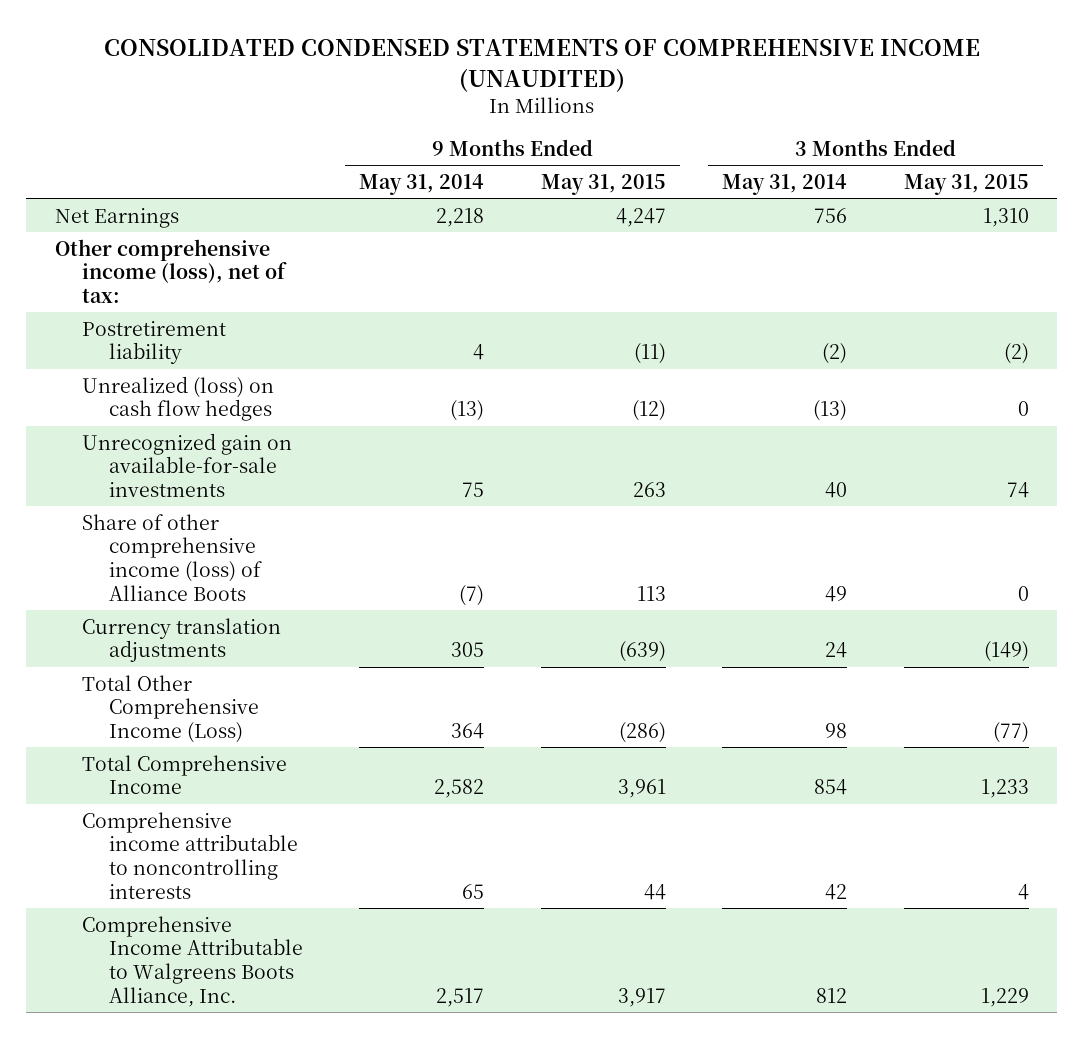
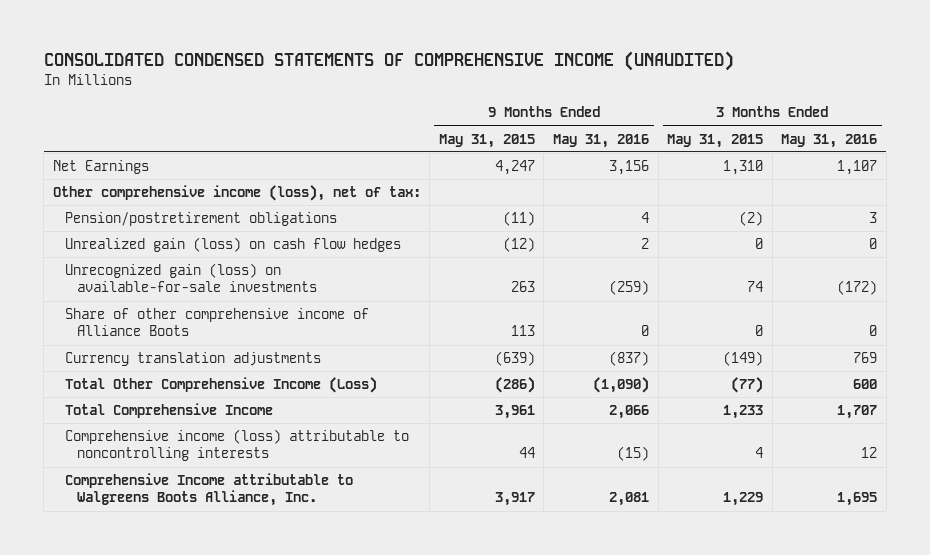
[359,173,485,195] May 31, 2014 -> none
[722,173,848,195] May 31, 2014 -> none
none -> [553,133,650,148] May 31, 2016
none -> [781,133,878,148] May 31, 2016
[81,320,226,365] Postretirement liability -> [65,212,338,227] Pension/postretirement obligations
[81,375,274,422] Unrealized (loss) on cash flow hedges -> [65,237,402,253] Unrealized gain (loss) on cash flow hedges
[81,432,292,497] Unrecognized gain on available-for-sale investments -> [65,263,318,293] Unrecognized gain (loss) on available-for-sale investments
[81,513,262,601] Share of other comprehensive income (loss) of Alliance Boots -> [65,308,370,337] Share of other comprehensive income of Alliance Boots
[81,811,298,899] Comprehensive income attributable to noncontrolling interests -> [65,429,410,462] Comprehensive income (loss) attributable to noncontrolling interests
[81,915,303,1007] Comprehensive Income Attributable to Walgreens Boots Alliance, Inc. -> [65,473,354,507] Comprehensive Income attributable to Walgreens Boots Alliance, Inc.

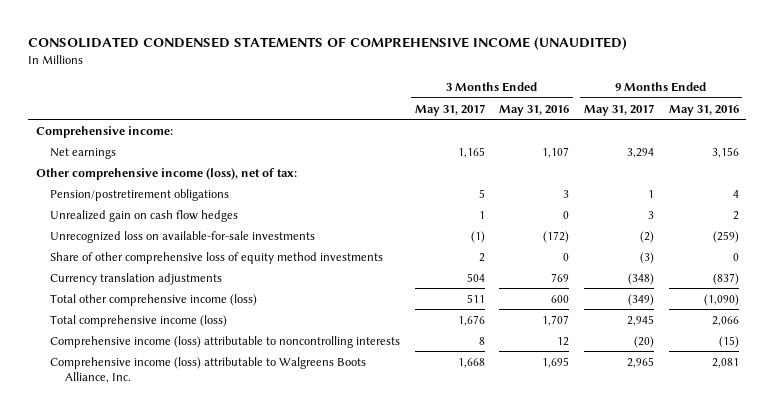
[438,133,535,148] May 31, 2015 -> none
[667,133,764,148] May 31, 2015 -> none
none -> [414,103,485,116] May 31, 2017
none -> [584,103,655,116] May 31, 2017
none -> [35,125,173,138] Comprehensive income:
[52,160,149,175] Net Earnings -> [50,147,117,159] Net earnings
[65,237,402,253] Unrealized gain (loss) on cash flow hedges -> [50,209,239,222] Unrealized gain on cash flow hedges
[65,263,318,293] Unrecognized gain (loss) on available-for-sale investments -> [50,230,316,243] Unrecognized loss on available-for-sale investments
[65,308,370,337] Share of other comprehensive income of Alliance Boots -> [50,251,384,264] Share of other comprehensive loss of equity method investments
[65,377,378,394] Total Other Comprehensive Income (Loss) -> [50,293,258,306] Total other comprehensive income (loss)
[65,403,274,419] Total Comprehensive Income -> [50,314,228,327] Total comprehensive income (loss)
[65,473,354,507] Comprehensive Income attributable to Walgreens Boots Alliance, Inc. -> [50,356,367,383] Comprehensive income (loss) attributable to Walgreens Boots Alliance, Inc.

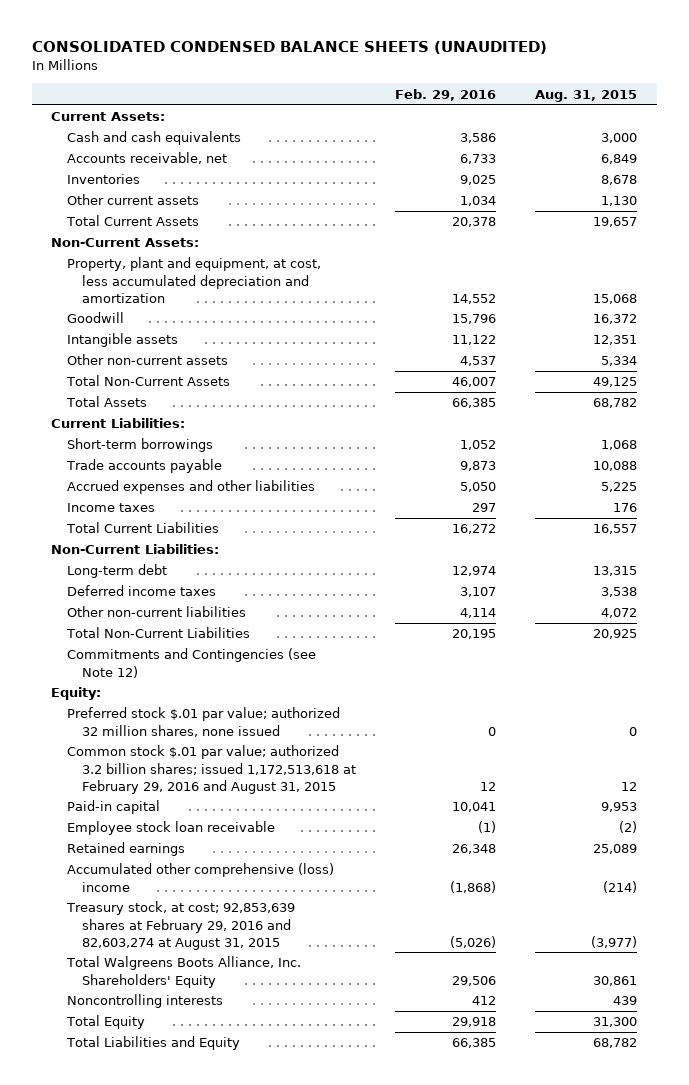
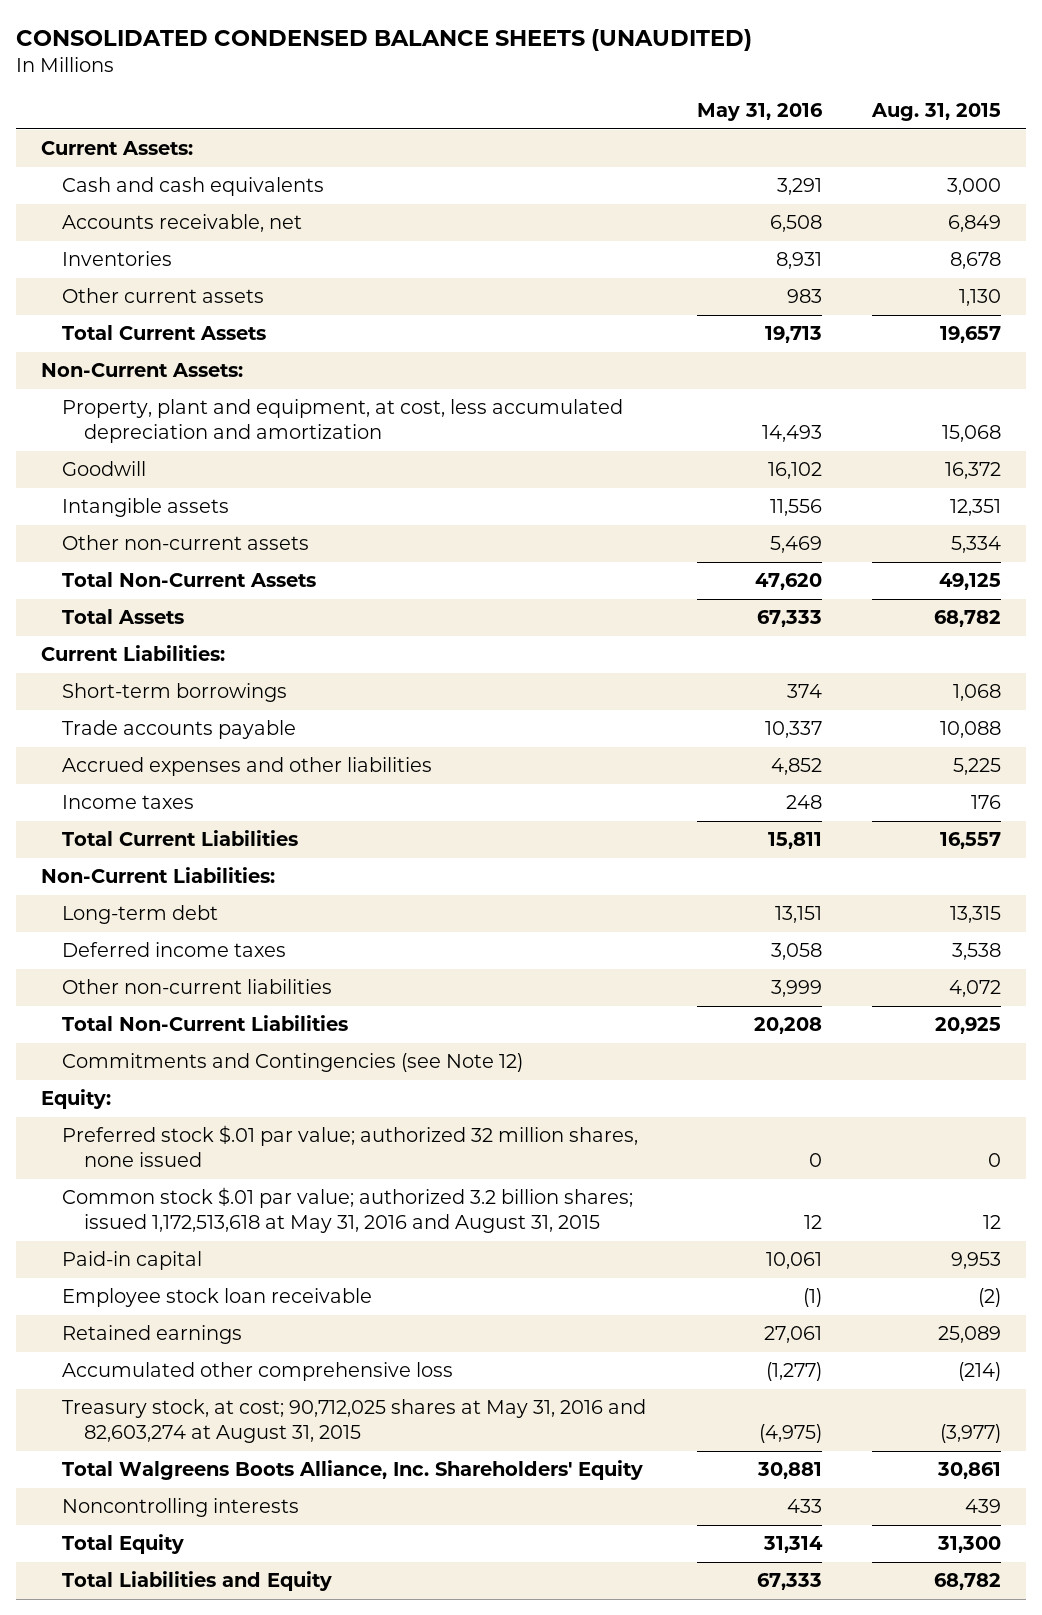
[395,88,497,101] Feb. 29, 2016 -> none
none -> [696,102,823,121] May 31, 2016
[66,745,357,794] Common stock $.01 par value; authorized 3.2 billion shares; issued 1,172,513,618 at February 29, 2016 and August 31, 2015 -> [62,1187,634,1234] Common stock $.01 par value; authorized 3.2 billion shares; issued 1,172,513,618 at May 31, 2016 and August 31, 2015
[66,863,334,892] Accumulated other comprehensive (loss) income -> [62,1362,454,1382] Accumulated other comprehensive loss
[65,901,295,950] Treasury stock, at cost; 92,853,639 shares at February 29, 2016 and 82,603,274 at August 31, 2015 -> [62,1399,647,1444] Treasury stock, at cost; 90,712,025 shares at May 31, 2016 and 82,603,274 at August 31, 2015

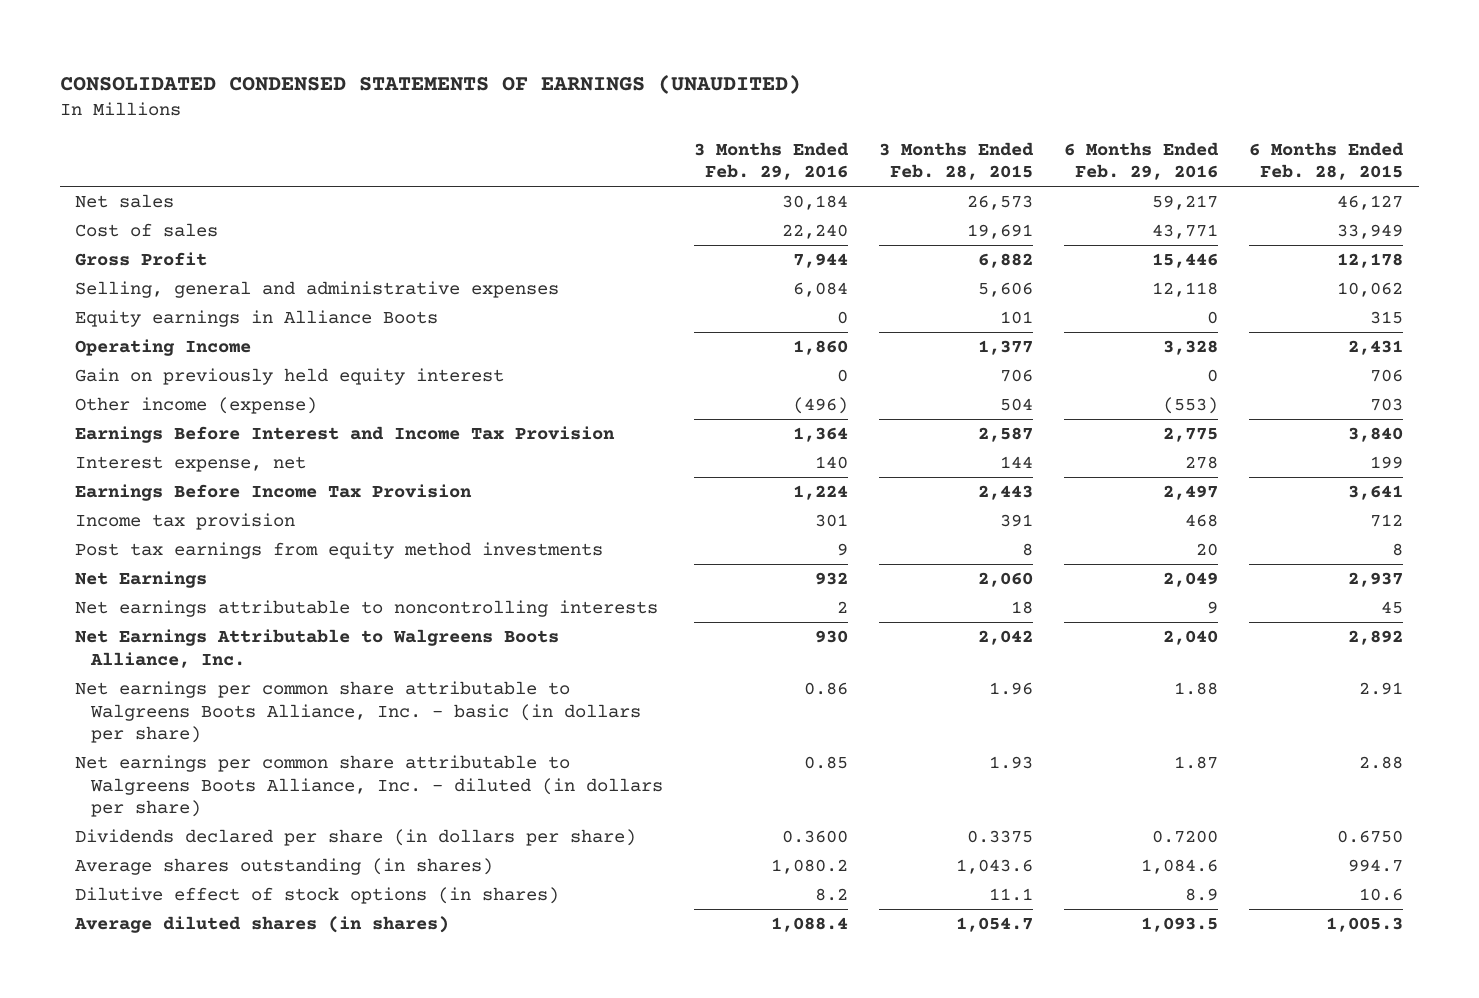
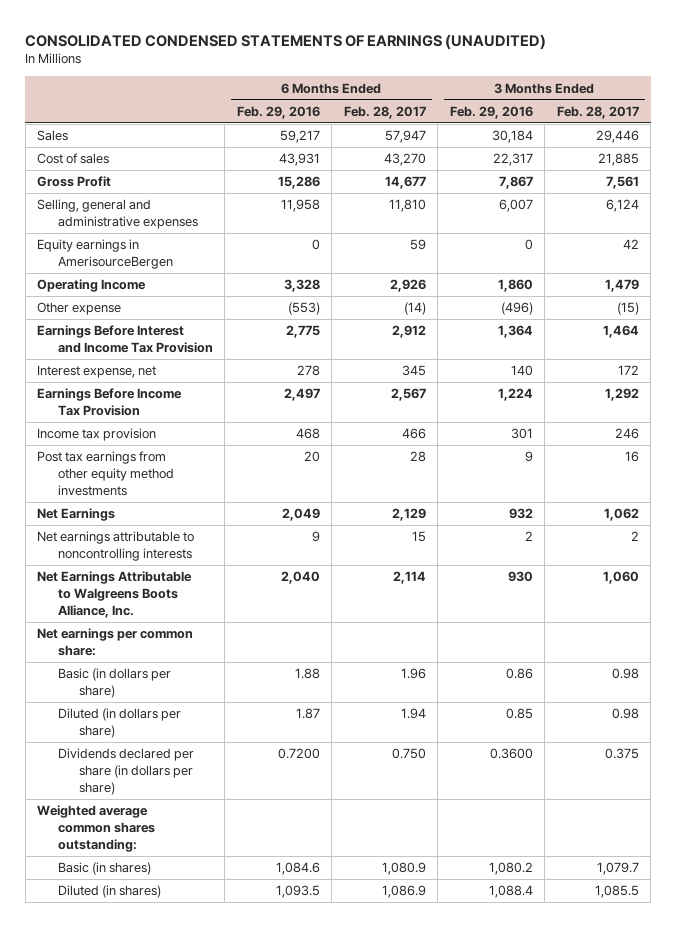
[879,141,1035,180] 3 Months Ended Feb. 28, 2015 -> none
[1249,141,1405,180] 6 Months Ended Feb. 28, 2015 -> none
none -> [343,105,426,119] Feb. 28, 2017
none -> [556,105,639,119] Feb. 28, 2017
[75,194,175,209] Net sales -> [37,130,69,142] Sales
[782,224,849,240] 22,240 -> [492,153,533,167] 22,317
[1152,224,1219,240] 43,771 -> [278,153,320,167] 43,931
[793,253,849,269] 7,944 -> [498,176,533,190] 7,867
[1152,253,1219,269] 15,446 -> [277,176,320,190] 15,286
[793,282,849,298] 6,084 -> [498,199,533,213] 6,007
[1152,282,1219,298] 12,118 -> [280,199,320,213] 11,958
[75,310,439,328] Equity earnings in Alliance Boots -> [37,239,174,270] Equity earnings in AmerisourceBergen
[75,368,505,386] Gain on previously held equity interest -> none
[75,397,318,415] Other income (expense) -> [37,302,122,316] Other expense
[75,542,604,560] Post tax earnings from equity method investments -> [37,451,175,496] Post tax earnings from other equity method investments
none -> [37,628,194,657] Net earnings per common share:
[75,681,642,743] Net earnings per common share attributable to Walgreens Boots Alliance, Inc. - basic (in dollars per share) -> [58,668,172,699] Basic (in dollars per share)
[75,755,664,817] Net earnings per common share attributable to Walgreens Boots Alliance, Inc. - diluted (in dollars per share) -> [58,708,182,739] Diluted (in dollars per share)
[75,887,560,905] Dilutive effect of stock options (in shares) -> none
none -> [37,805,156,852] Weighted average common shares outstanding:
[75,858,494,876] Average shares outstanding (in shares) -> [58,862,152,876] Basic (in shares)
[74,916,450,934] Average diluted shares (in shares) -> [58,885,162,899] Diluted (in shares)

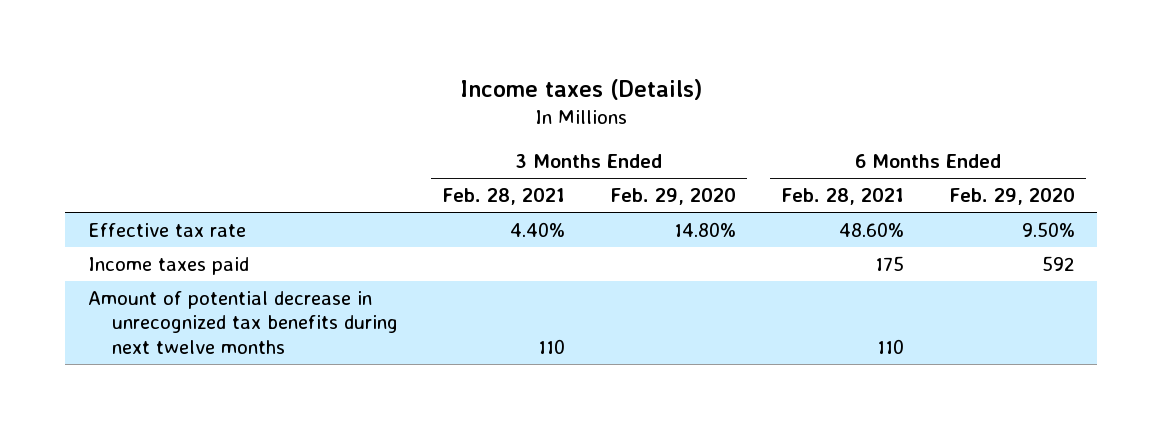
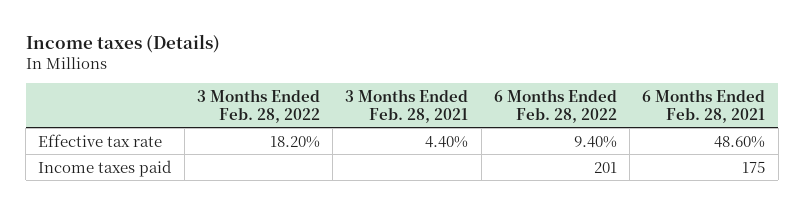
[610,188,737,206] Feb. 29, 2020 -> none
[948,188,1075,206] Feb. 29, 2020 -> none
none -> [196,89,320,123] 3 Months Ended Feb. 28, 2022
none -> [493,89,617,123] 6 Months Ended Feb. 28, 2022
[87,290,398,354] Amount of potential decrease in unrecognized tax benefits during next twelve months -> none

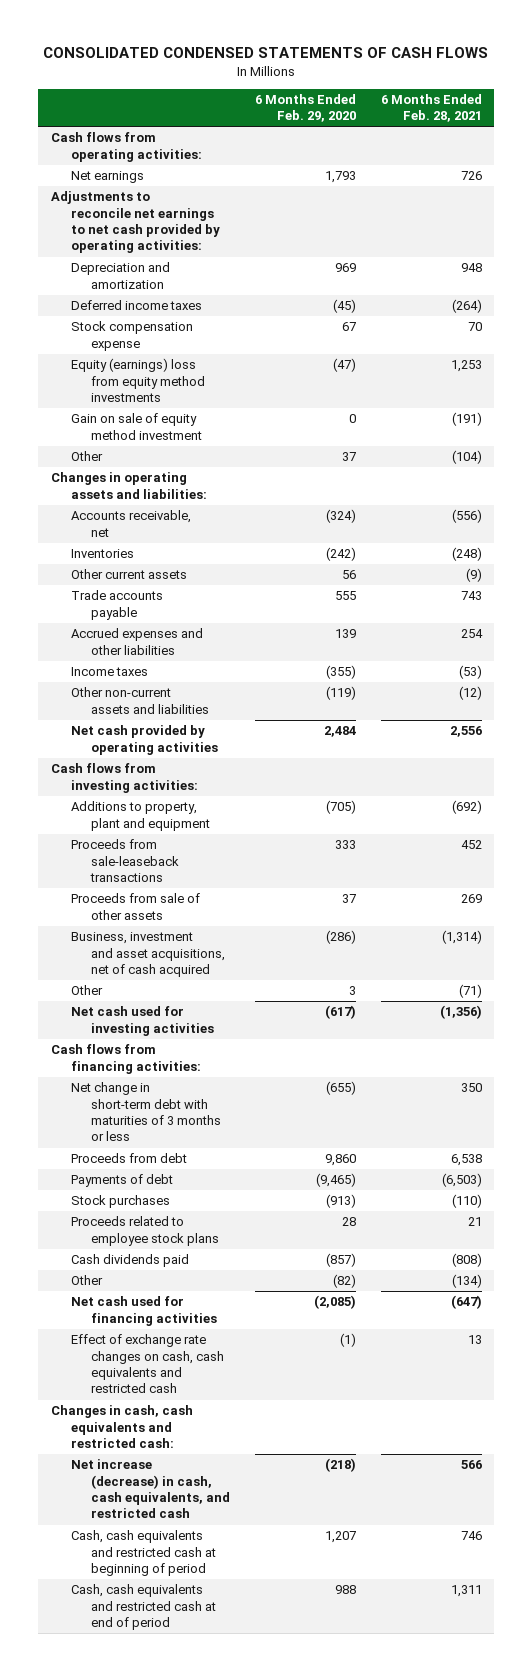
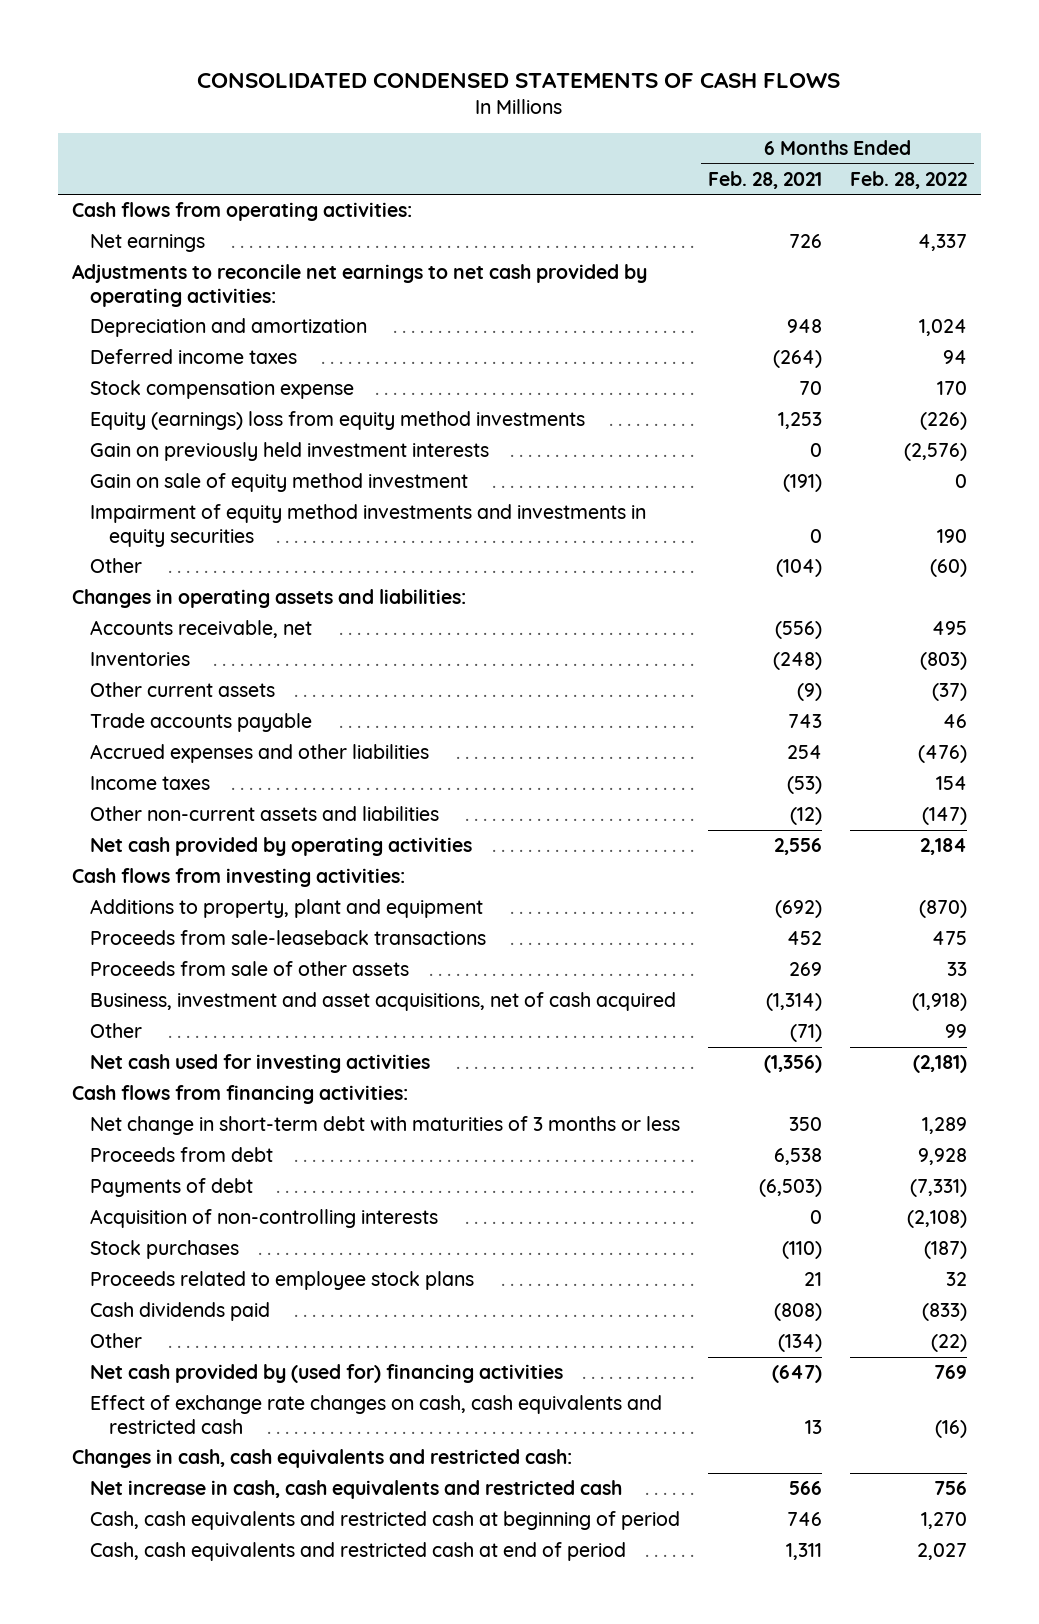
[254,93,356,123] 6 Months Ended Feb. 29, 2020 -> none
none -> [850,170,968,189] Feb. 28, 2022
none -> [90,442,490,462] Gain on previously held investment interests
none -> [90,504,647,547] Impairment of equity method investments and investments in equity securities
none -> [90,1209,439,1229] Acquisition of non-controlling interests
[70,1296,218,1326] Net cash used for financing activities -> [90,1364,564,1384] Net cash provided by (used for) financing activities
[70,1459,231,1519] Net increase (decrease) in cash, cash equivalents, and restricted cash -> [90,1480,623,1500] Net increase in cash, cash equivalents and restricted cash

